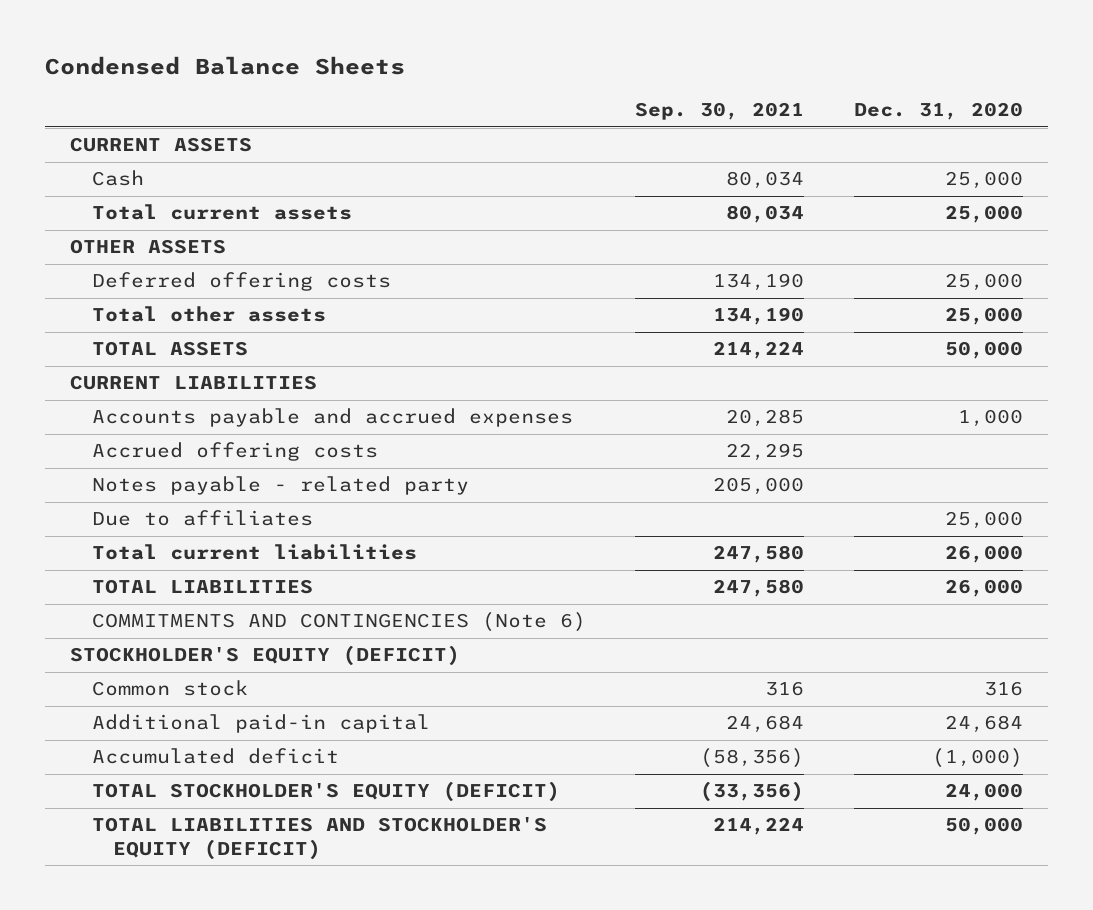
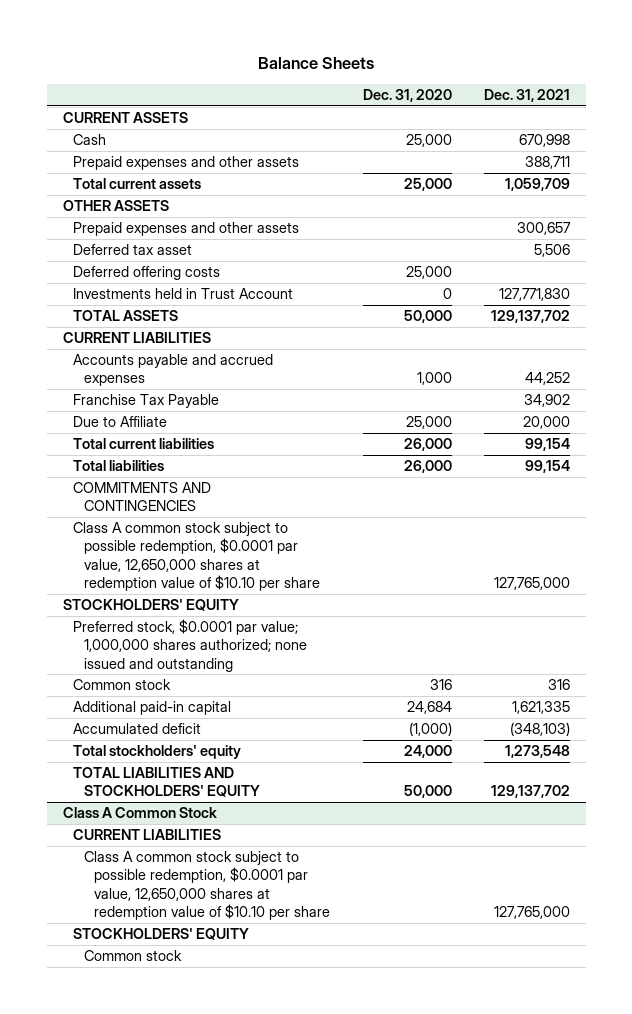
[45,56,406,76] Condensed Balance Sheets -> [258,57,375,70] Balance Sheets
[635,102,805,121] Sep. 30, 2021 -> none
none -> [483,88,570,102] Dec. 31, 2021
none -> [73,156,300,171] Prepaid expenses and other assets
none -> [73,222,300,237] Prepaid expenses and other assets
none -> [73,244,193,256] Deferred tax asset
[91,306,326,323] Total other assets -> none
none -> [73,288,294,300] Investments held in Trust Account
[91,442,378,462] Accrued offering costs -> none
[91,476,469,496] Notes payable - related party -> none
none -> [73,394,220,409] Franchise Tax Payable
[91,510,313,527] Due to affiliates -> [73,416,168,428] Due to Affiliate
[91,579,313,595] TOTAL LIABILITIES -> [73,460,165,472] Total liabilities
[91,612,586,633] COMMITMENTS AND CONTINGENCIES (Note 6) -> [73,482,212,512] COMMITMENTS AND CONTINGENCIES
none -> [73,522,320,591] Class A common stock subject to possible redemption, $0.0001 par value, 12,650,000 shares at redemption value of $10.10 per share
[70,645,461,667] STOCKHOLDER'S EQUITY (DEFICIT) -> [62,599,239,612] STOCKHOLDERS' EQUITY
none -> [73,619,307,672] Preferred stock, $0.0001 par value; 1,000,000 shares authorized; none issued and outstanding
[91,781,560,803] TOTAL STOCKHOLDER'S EQUITY (DEFICIT) -> [73,745,242,760] Total stockholders' equity
[91,817,547,861] TOTAL LIABILITIES AND STOCKHOLDER'S EQUITY (DEFICIT) -> [73,767,260,798] TOTAL LIABILITIES AND STOCKHOLDERS' EQUITY
none -> [62,807,217,819] Class A Common Stock
none -> [73,829,222,841] CURRENT LIABILITIES
none -> [83,851,331,920] Class A common stock subject to possible redemption, $0.0001 par value, 12,650,000 shares at redemption value of $10.10 per share
none -> [73,928,250,941] STOCKHOLDERS' EQUITY
none -> [83,950,182,962] Common stock

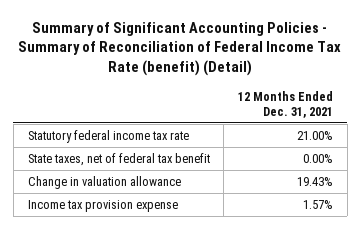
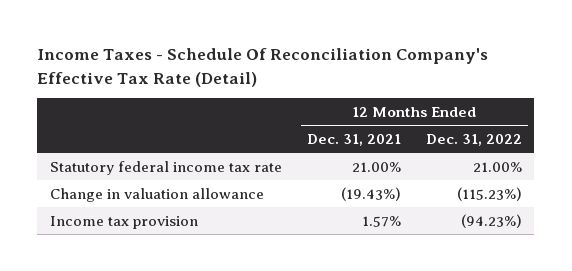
[18,21,342,77] Summary of Significant Accounting Policies - Summary of Reconciliation of Federal Income Tax Rate (benefit) (Detail) -> [37,48,489,87] Income Taxes - Schedule Of Reconciliation Company's Effective Tax Rate (Detail)
none -> [425,133,522,146] Dec. 31, 2022
[27,153,210,167] State taxes, net of federal tax benefit -> none
[297,177,334,187] 19.43% -> [340,186,401,201] (19.43%)
[27,200,178,213] Income tax provision expense -> [49,215,198,229] Income tax provision

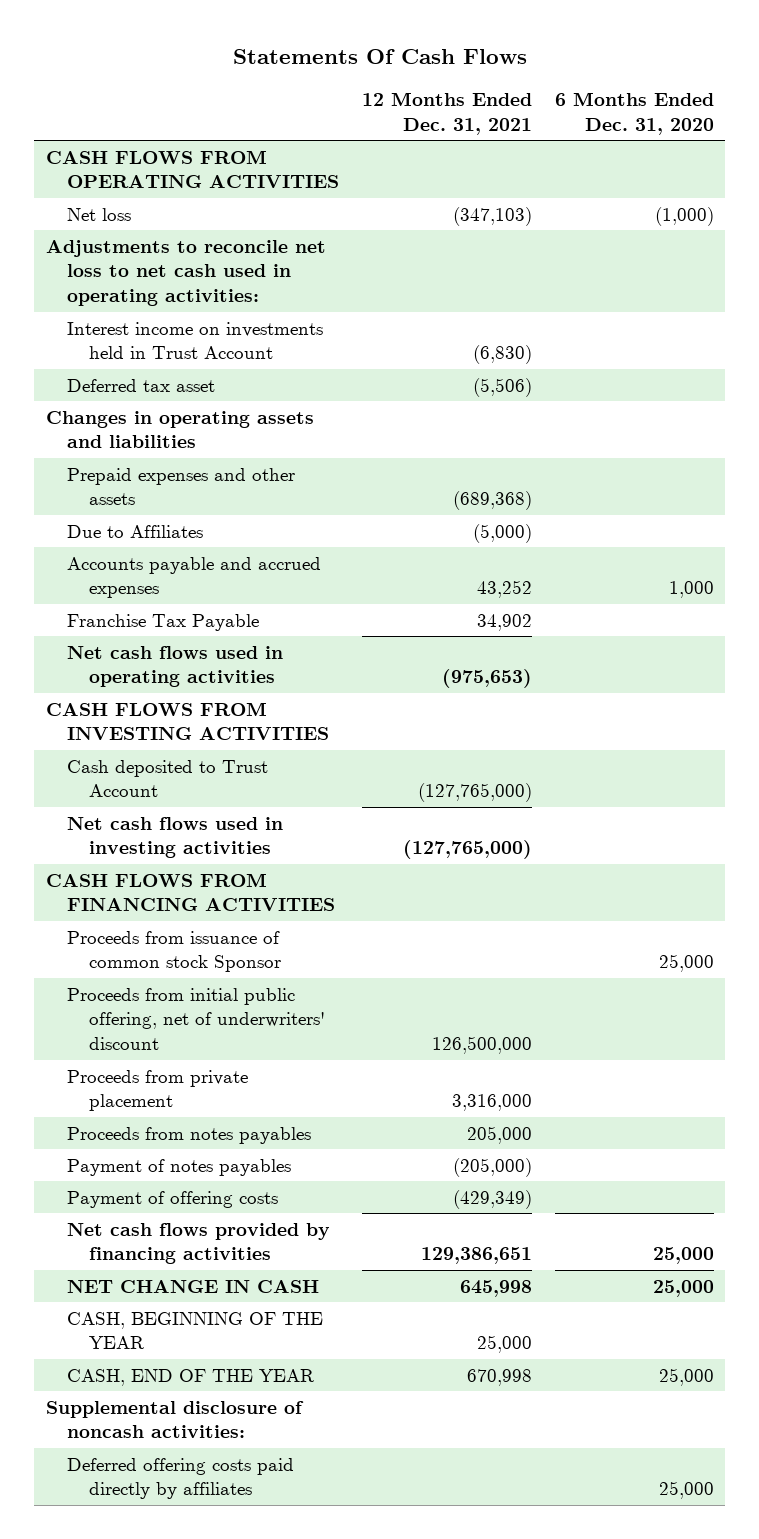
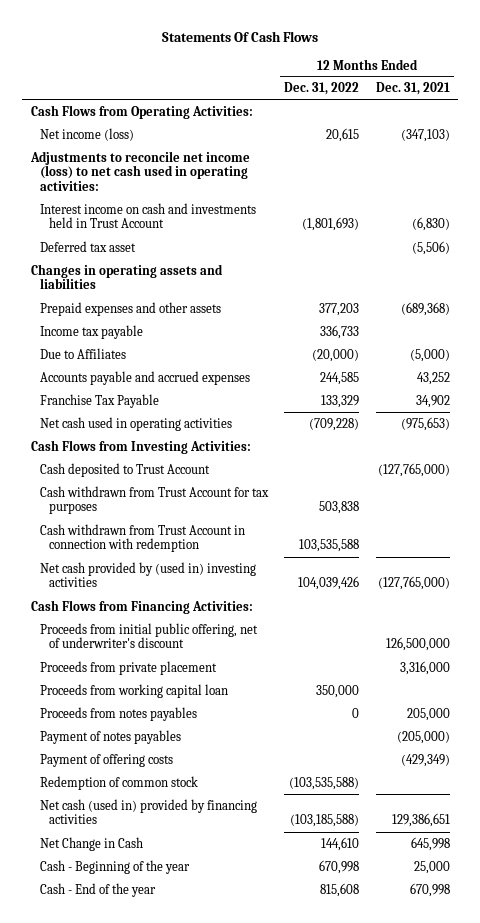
[554,91,714,135] 6 Months Ended Dec. 31, 2020 -> none
none -> [284,82,360,96] Dec. 31, 2022
[45,149,340,189] CASH FLOWS FROM OPERATING ACTIVITIES -> [30,104,253,119] Cash Flows from Operating Activities:
[67,207,132,221] Net loss -> [39,127,134,141] Net income (loss)
[45,239,326,307] Adjustments to reconcile net loss to net cash used in operating activities: -> [29,150,250,192] Adjustments to reconcile net income (loss) to net cash used in operating activities:
[67,321,324,360] Interest income on investments held in Trust Account -> [39,202,256,229] Interest income on cash and investments held in Trust Account
none -> [39,324,143,339] Income tax payable
[67,645,284,688] Net cash flows used in operating activities -> [39,416,232,431] Net cash used in operating activities
[45,701,330,741] CASH FLOWS FROM INVESTING ACTIVITIES -> [30,439,251,454] Cash Flows from Investing Activities:
[67,930,282,973] Proceeds from issuance of common stock Sponsor -> none
none -> [39,485,269,515] Cash withdrawn from Trust Account for tax purposes
none -> [39,523,245,553] Cash withdrawn from Trust Account in connection with redemption
[67,816,284,859] Net cash flows used in investing activities -> [39,561,256,588] Net cash provided by (used in) investing activities
[45,872,336,912] CASH FLOWS FROM FINANCING ACTIVITIES -> [30,599,253,614] Cash Flows from Financing Activities:
[67,987,326,1051] Proceeds from initial public offering, net of underwriters' discount -> [39,622,258,649] Proceeds from initial public offering, net of underwriter's discount
none -> [39,683,228,698] Proceeds from working capital loan
[45,1400,304,1439] Supplemental disclosure of noncash activities: -> none
[67,1457,295,1500] Deferred offering costs paid directly by affiliates -> none
none -> [39,775,198,790] Redemption of common stock
[67,1222,331,1265] Net cash flows provided by financing activities -> [39,798,257,825] Net cash (used in) provided by financing activities
[67,1279,320,1293] NET CHANGE IN CASH -> [39,836,143,851] Net Change in Cash
[67,1311,324,1350] CASH, BEGINNING OF THE YEAR -> [39,859,190,874] Cash - Beginning of the year
[67,1368,315,1386] CASH, END OF THE YEAR -> [39,882,156,897] Cash - End of the year

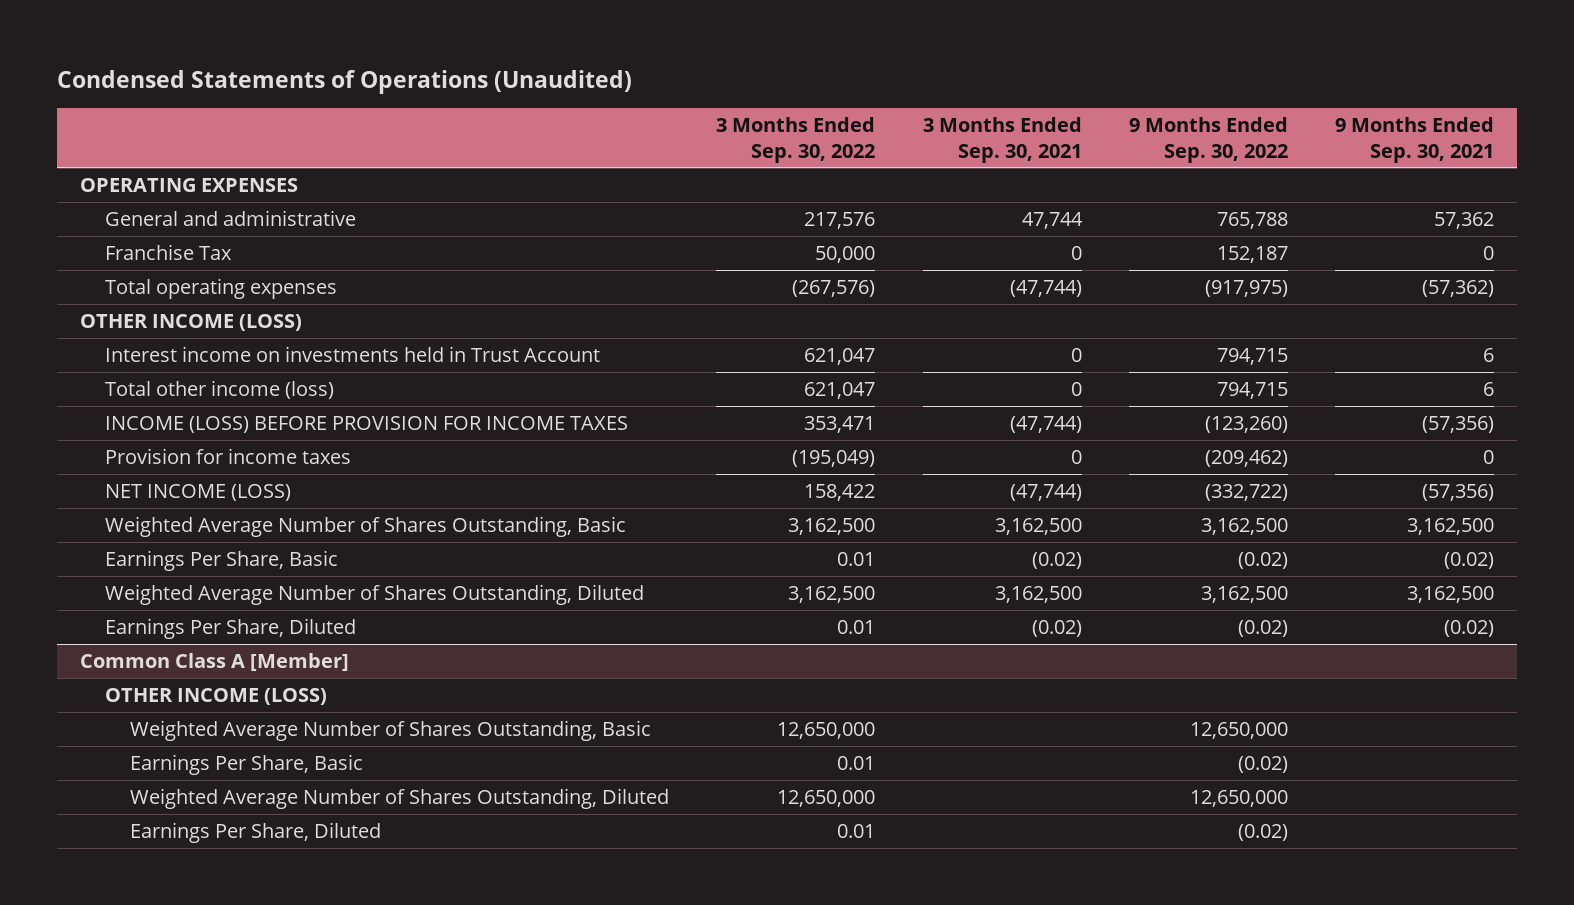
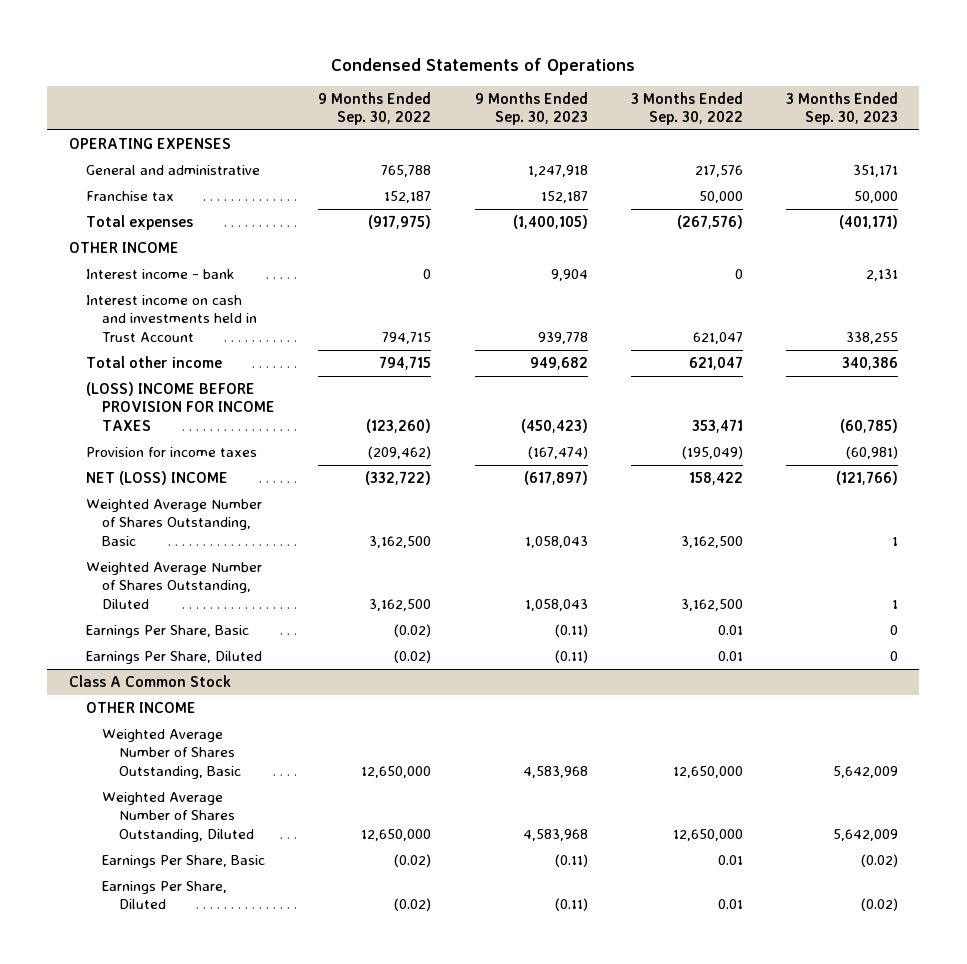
[56,70,632,95] Condensed Statements of Operations (Unaudited) -> [331,57,636,75] Condensed Statements of Operations
[922,117,1082,163] 3 Months Ended Sep. 30, 2021 -> none
[1334,117,1494,163] 9 Months Ended Sep. 30, 2021 -> none
none -> [474,91,588,126] 9 Months Ended Sep. 30, 2023
none -> [785,91,898,126] 3 Months Ended Sep. 30, 2023
[105,244,233,261] Franchise Tax -> [85,191,174,202] Franchise tax
[105,278,338,300] Total operating expenses -> [85,215,193,231] Total expenses
[80,314,303,332] OTHER INCOME (LOSS) -> [68,242,179,254] OTHER INCOME
none -> [85,269,235,280] Interest income - bank
[105,346,601,363] Interest income on investments held in Trust Account -> [85,295,258,342] Interest income on cash and investments held in Trust Account
[105,380,335,400] Total other income (loss) -> [85,356,222,369] Total other income
[105,416,629,434] INCOME (LOSS) BEFORE PROVISION FOR INCOME TAXES -> [85,382,276,431] (LOSS) INCOME BEFORE PROVISION FOR INCOME TAXES
[105,484,292,502] NET INCOME (LOSS) -> [85,471,228,486] NET (LOSS) INCOME
[105,550,339,572] Earnings Per Share, Basic -> [85,625,249,639] Earnings Per Share, Basic
[80,653,350,672] Common Class A [Member] -> [68,675,231,688] Class A Common Stock
[105,688,328,706] OTHER INCOME (LOSS) -> [85,702,196,714] OTHER INCOME
[130,754,364,776] Earnings Per Share, Basic -> none
none -> [102,855,266,869] Earnings Per Share, Basic

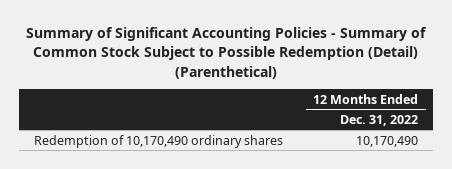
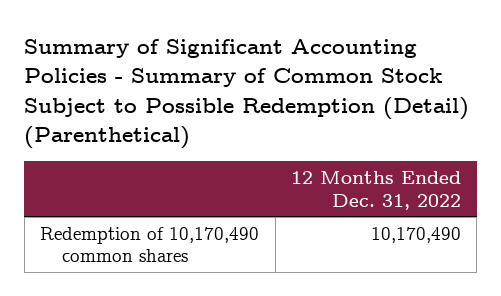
[34,134,284,148] Redemption of 10,170,490 ordinary shares -> [40,226,260,263] Redemption of 10,170,490 common shares

